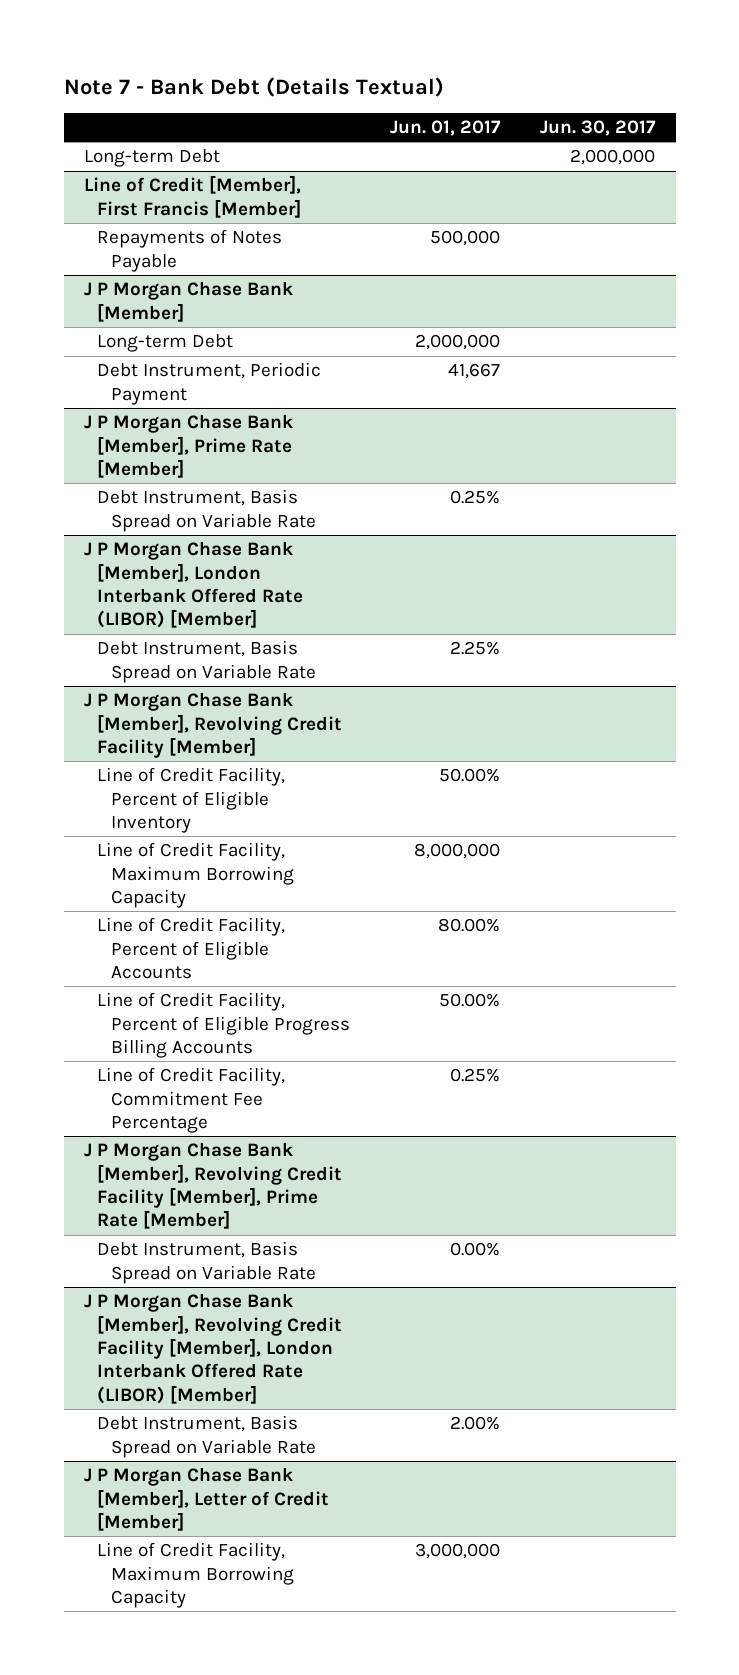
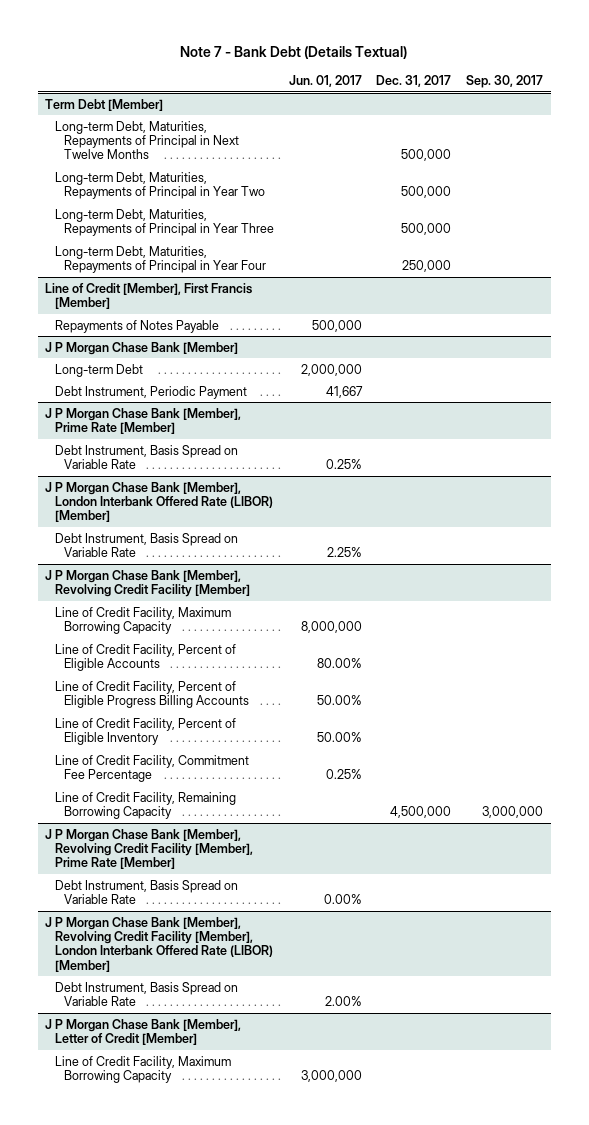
[540,119,657,136] Jun. 30, 2017 -> none
none -> [376,74,452,87] Dec. 31, 2017
none -> [466,74,544,88] Sep. 30, 2017
[84,149,221,168] Long-term Debt -> none
none -> [45,98,164,111] Term Debt [Member]
none -> [54,120,239,160] Long-term Debt, Maturities, Repayments of Principal in Next Twelve Months
none -> [54,171,265,199] Long-term Debt, Maturities, Repayments of Principal in Year Two
none -> [54,208,274,236] Long-term Debt, Maturities, Repayments of Principal in Year Three
none -> [54,245,266,273] Long-term Debt, Maturities, Repayments of Principal in Year Four
[97,767,286,833] Line of Credit Facility, Percent of Eligible Inventory -> [54,717,236,745] Line of Credit Facility, Percent of Eligible Inventory
none -> [54,791,236,819] Line of Credit Facility, Remaining Borrowing Capacity

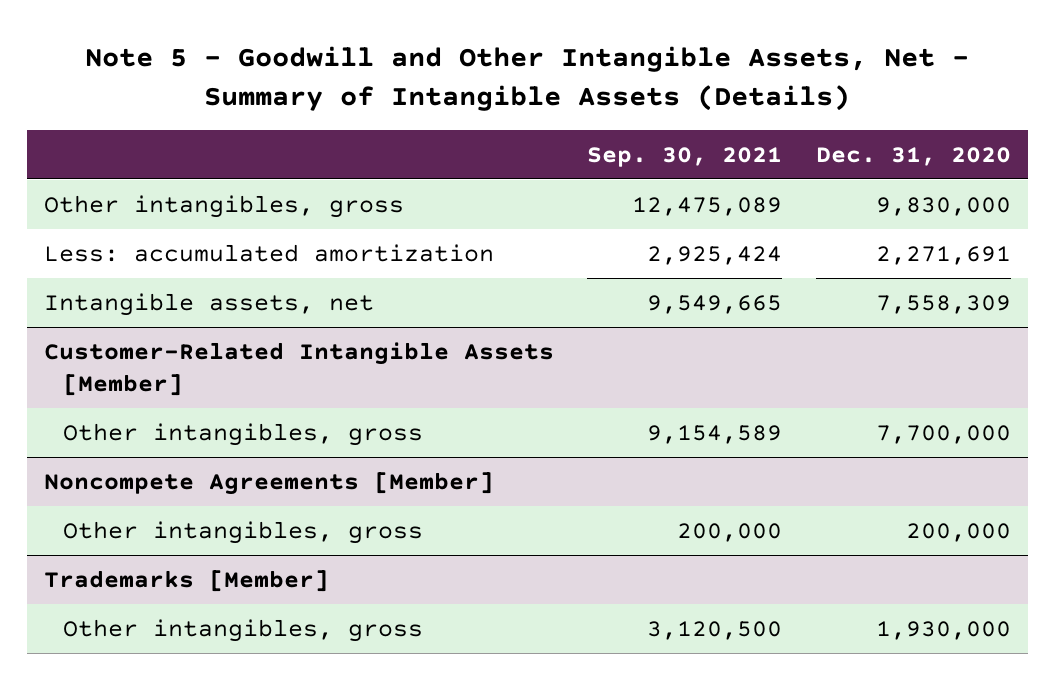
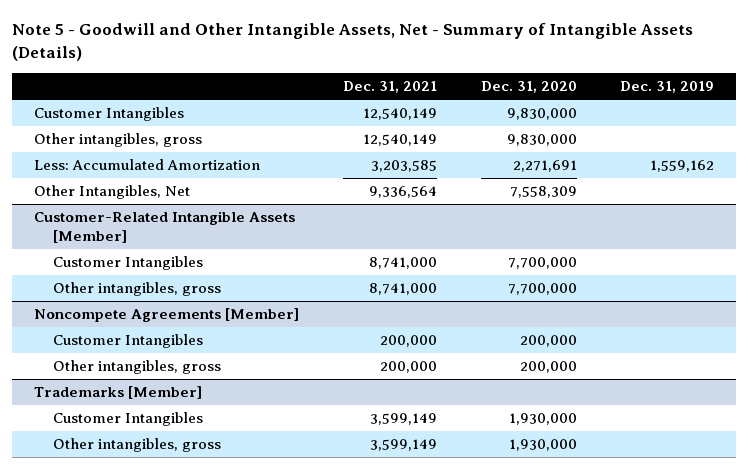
[587,146,783,167] Sep. 30, 2021 -> none
none -> [342,81,437,94] Dec. 31, 2021
none -> [620,81,715,94] Dec. 31, 2019
none -> [34,107,185,122] Customer Intangibles
[43,243,494,262] Less: accumulated amortization -> [34,159,261,171] Less: Accumulated Amortization
[43,292,374,316] Intangible assets, net -> [34,185,191,200] Other Intangibles, Net
none -> [52,256,203,271] Customer Intangibles
none -> [52,334,203,349] Customer Intangibles
none -> [52,412,203,427] Customer Intangibles

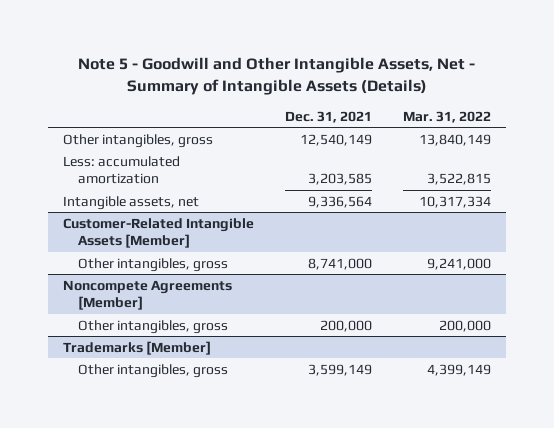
[480,81,577,94] Dec. 31, 2020 -> none
[620,81,715,94] Dec. 31, 2019 -> none
none -> [402,110,491,123] Mar. 31, 2022
[34,107,185,122] Customer Intangibles -> none
[34,159,261,171] Less: Accumulated Amortization -> [63,155,181,185] Less: accumulated amortization
[34,185,191,200] Other Intangibles, Net -> [63,195,200,210] Intangible assets, net
[52,256,203,271] Customer Intangibles -> none
[52,334,203,349] Customer Intangibles -> none
[52,412,203,427] Customer Intangibles -> none

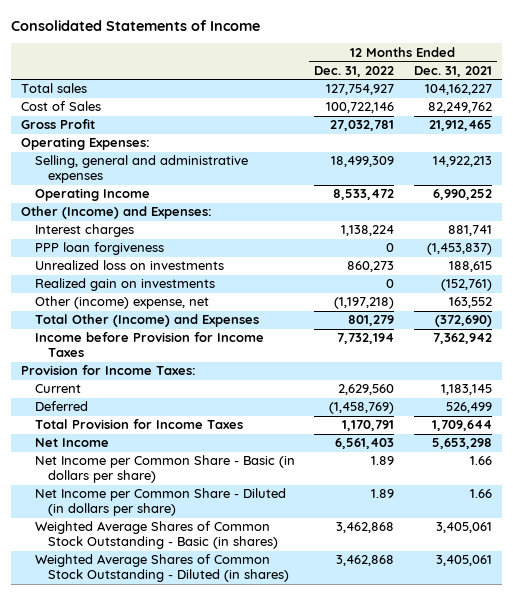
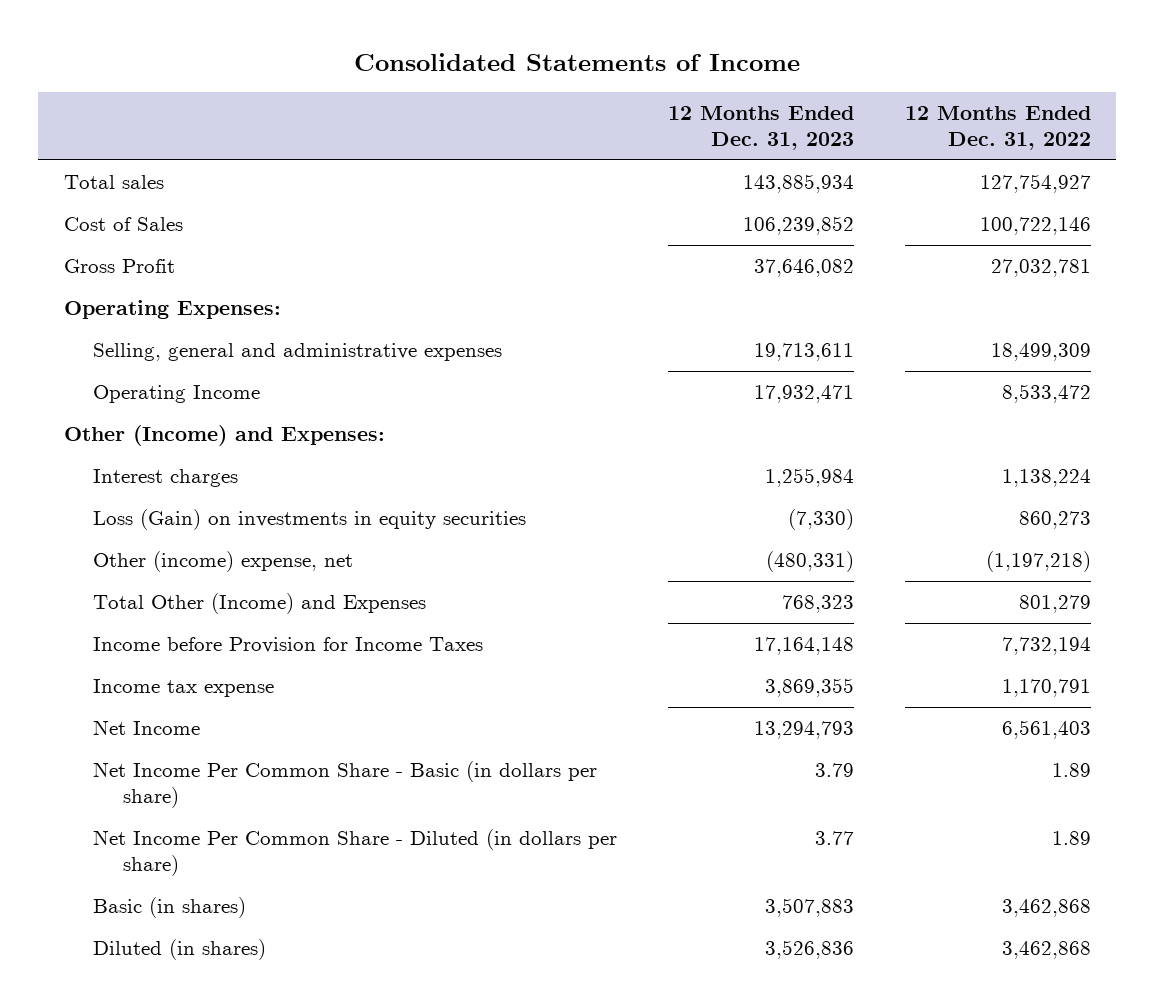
[414,65,493,77] Dec. 31, 2021 -> none
none -> [667,106,854,151] 12 Months Ended Dec. 31, 2023
[34,242,164,256] PPP loan forgiveness -> none
[34,278,215,292] Realized gain on investments -> none
[34,260,224,271] Unrealized loss on investments -> [93,509,527,531] Loss (Gain) on investments in equity securities
[20,365,196,376] Provision for Income Taxes: -> none
[34,384,81,394] Current -> none
[34,401,88,412] Deferred -> none
[34,419,243,430] Total Provision for Income Taxes -> [93,679,275,698] Income tax expense
[34,455,295,484] Net Income per Common Share - Basic (in dollars per share) -> [93,761,598,809] Net Income Per Common Share - Basic (in dollars per share)
[34,488,286,517] Net Income per Common Share - Diluted (in dollars per share) -> [93,829,618,877] Net Income Per Common Share - Diluted (in dollars per share)
[34,521,279,550] Weighted Average Shares of Common Stock Outstanding - Basic (in shares) -> [93,897,247,919] Basic (in shares)
[34,554,290,583] Weighted Average Shares of Common Stock Outstanding - Diluted (in shares) -> [93,939,267,961] Diluted (in shares)

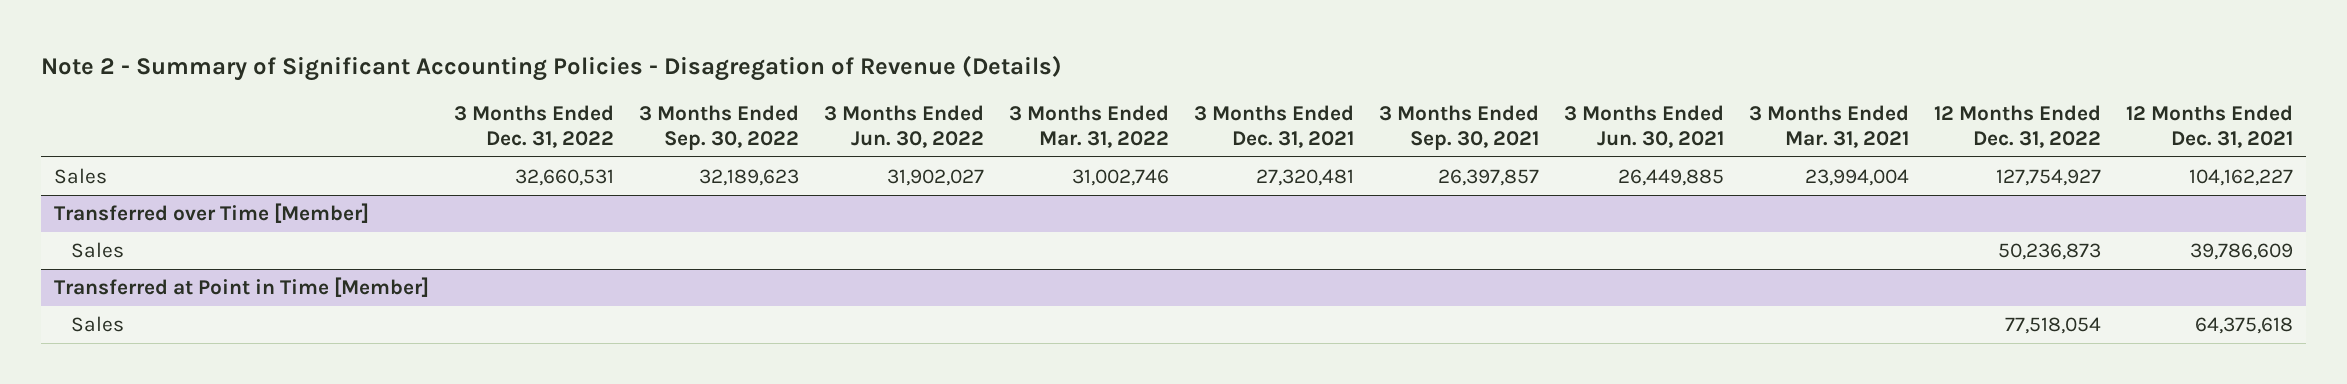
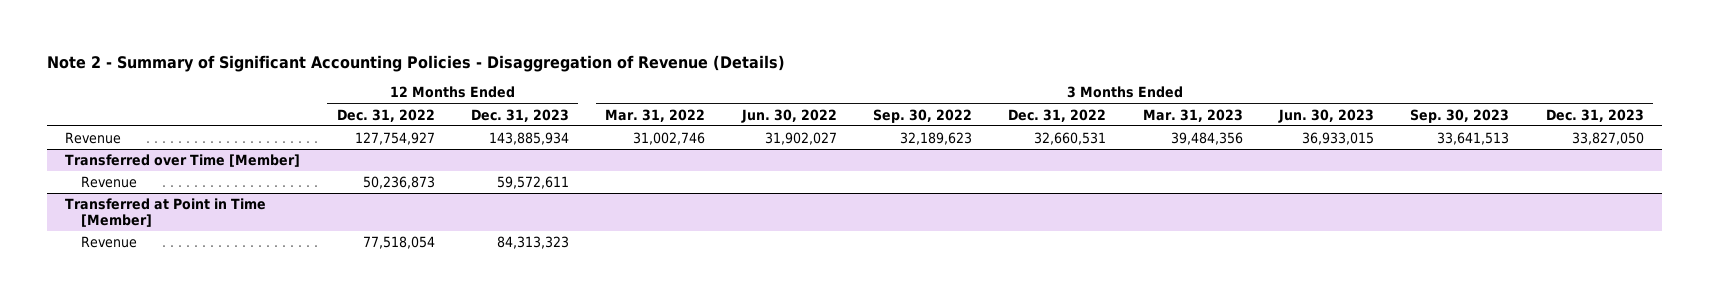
[41,54,1063,81] Note 2 - Summary of Significant Accounting Policies - Disagregation of Revenue (Details) -> [46,54,785,72] Note 2 - Summary of Significant Accounting Policies - Disaggregation of Revenue (Details)
[1194,104,1355,148] 3 Months Ended Dec. 31, 2021 -> none
[1379,104,1540,150] 3 Months Ended Sep. 30, 2021 -> none
[1564,104,1725,148] 3 Months Ended Jun. 30, 2021 -> none
[1749,104,1910,148] 3 Months Ended Mar. 31, 2021 -> none
[2126,104,2294,148] 12 Months Ended Dec. 31, 2021 -> none
none -> [470,108,569,122] Dec. 31, 2023
none -> [1142,108,1243,122] Mar. 31, 2023
none -> [1278,108,1375,123] Jun. 30, 2023
none -> [1410,108,1510,123] Sep. 30, 2023
none -> [1545,108,1644,122] Dec. 31, 2023
[53,168,107,185] Sales -> [65,132,122,145] Revenue
[70,242,124,259] Sales -> [80,176,137,189] Revenue
[70,316,124,333] Sales -> [80,236,137,249] Revenue

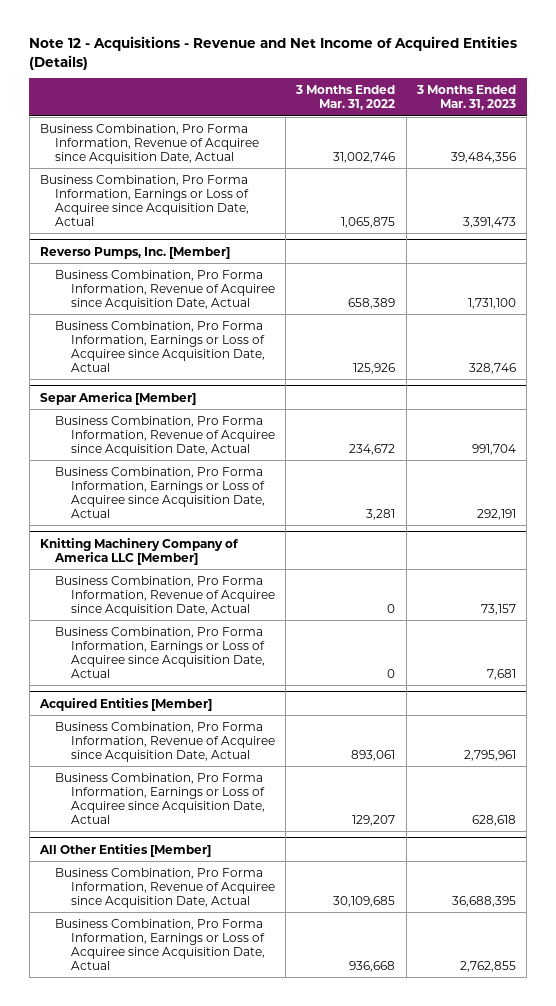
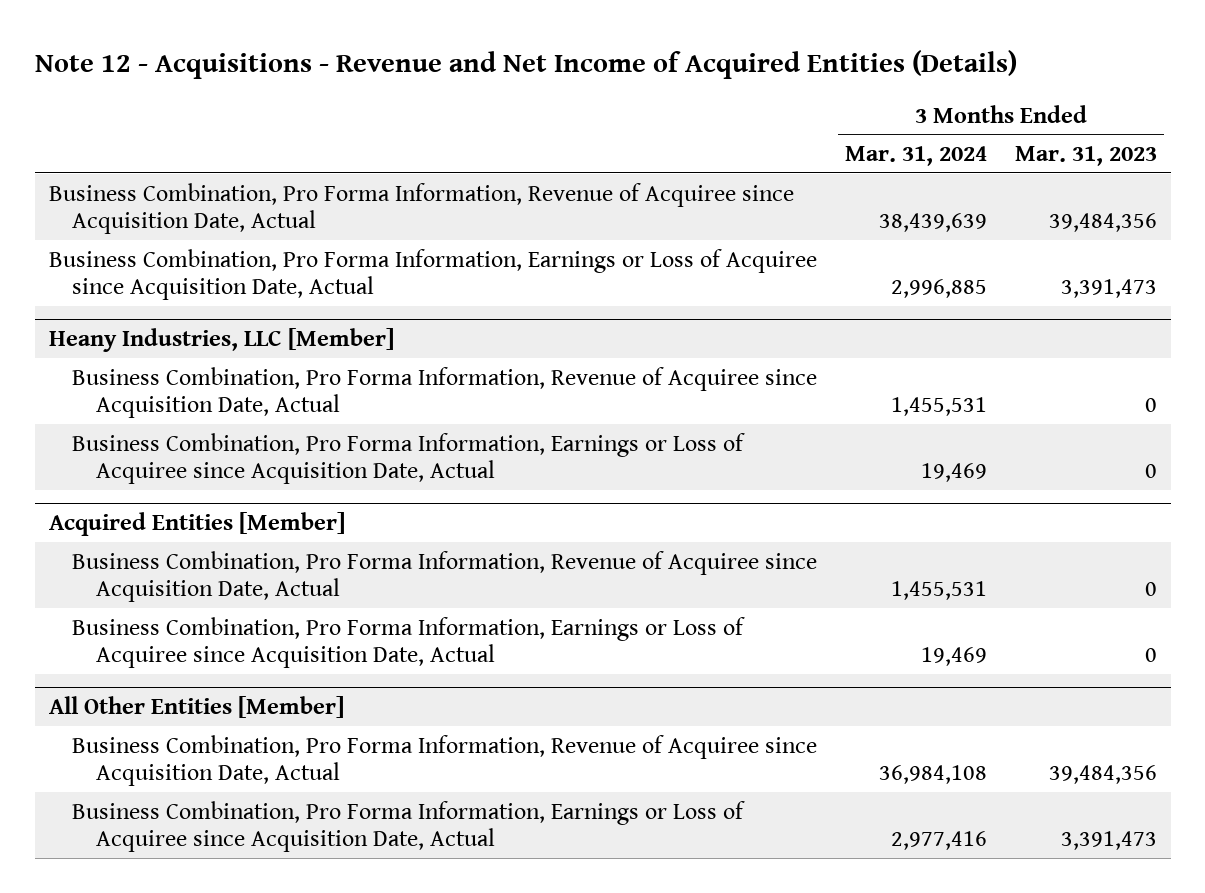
[295,85,396,111] 3 Months Ended Mar. 31, 2022 -> none
none -> [845,146,988,167] Mar. 31, 2024
[40,246,231,259] Reverso Pumps, Inc. [Member] -> none
[40,391,197,405] Separ America [Member] -> none
[55,415,275,456] Business Combination, Pro Forma Information, Revenue of Acquiree since Acquisition Date, Actual -> none
[55,466,265,518] Business Combination, Pro Forma Information, Earnings or Loss of Acquiree since Acquisition Date, Actual -> none
[40,537,239,565] Knitting Machinery Company of America LLC [Member] -> none
[55,575,275,616] Business Combination, Pro Forma Information, Revenue of Acquiree since Acquisition Date, Actual -> none
[55,626,265,678] Business Combination, Pro Forma Information, Earnings or Loss of Acquiree since Acquisition Date, Actual -> none
none -> [48,328,394,353] Heany Industries, LLC [Member]
[467,297,516,309] 1,731,100 -> [1144,398,1157,413] 0
[468,362,516,374] 328,746 -> [1144,464,1157,479] 0
[463,749,516,761] 2,795,961 -> [1144,582,1157,597] 0
[471,814,516,826] 628,618 -> [1144,648,1157,663] 0
[451,895,516,907] 36,688,395 -> [1048,765,1157,785] 39,484,356
[459,960,516,972] 2,762,855 -> [1060,831,1157,851] 3,391,473

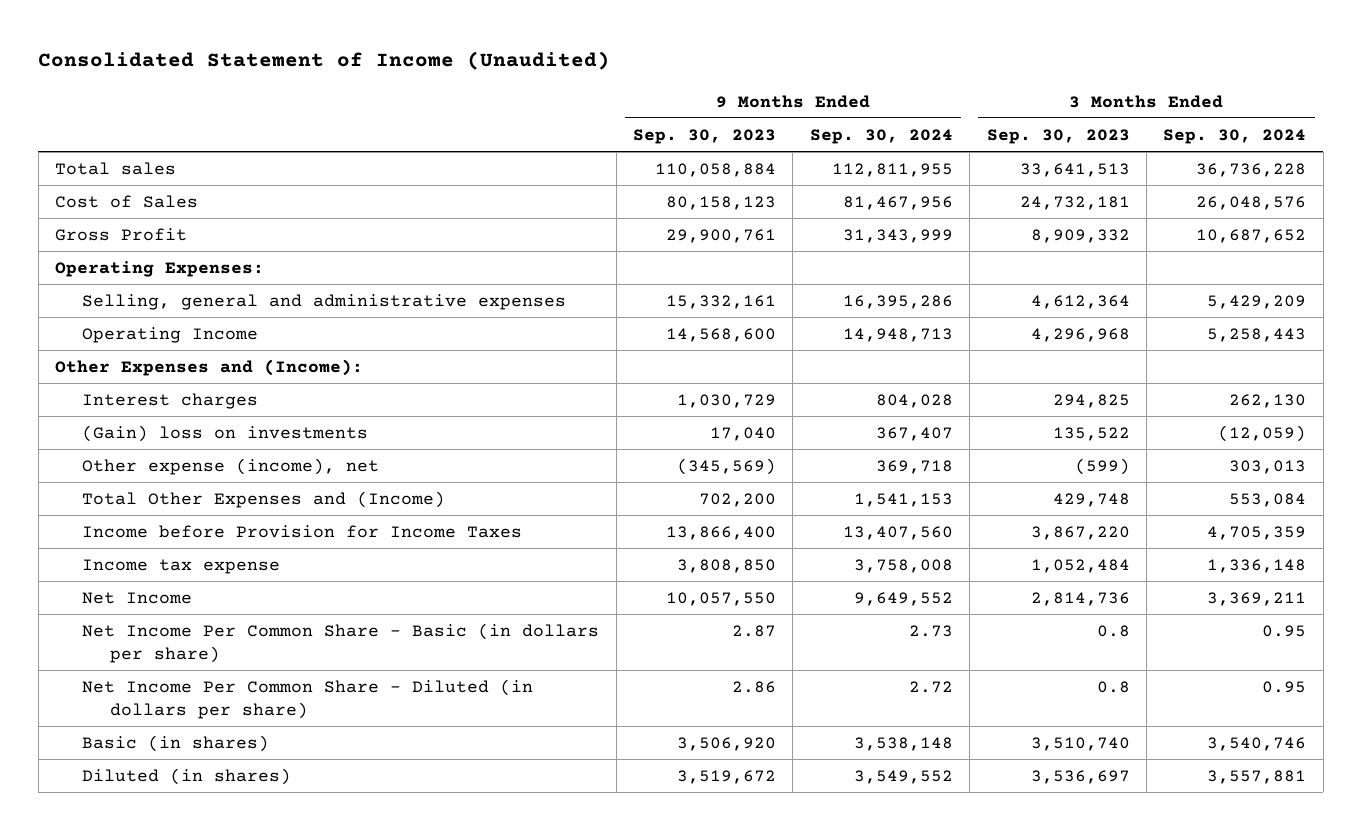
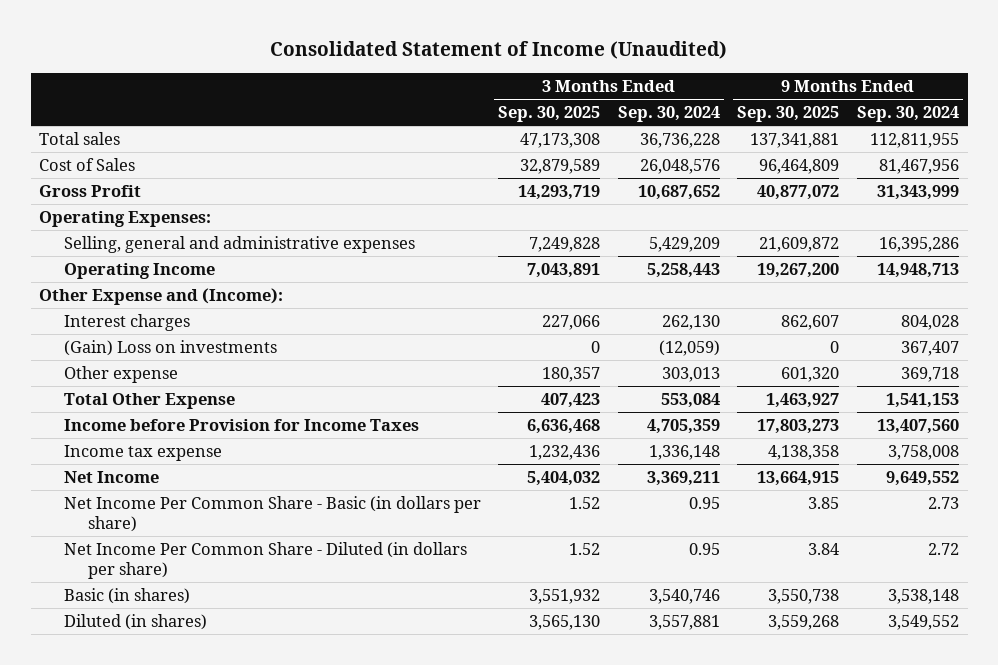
[633,128,777,144] Sep. 30, 2023 -> none
[986,128,1130,144] Sep. 30, 2023 -> none
none -> [498,106,601,123] Sep. 30, 2025
none -> [737,106,840,123] Sep. 30, 2025
[54,358,363,376] Other Expenses and (Income): -> [39,288,284,306] Other Expense and (Income):
[82,424,369,442] (Gain) loss on investments -> [63,340,277,357] (Gain) Loss on investments
[82,457,380,475] Other expense (income), net -> [63,366,178,384] Other expense
[82,490,446,508] Total Other Expenses and (Income) -> [63,393,235,410] Total Other Expense

